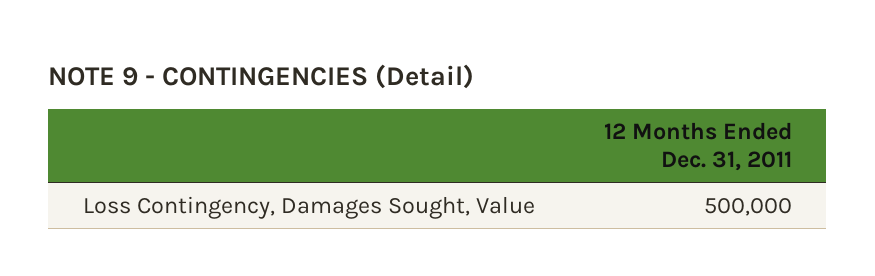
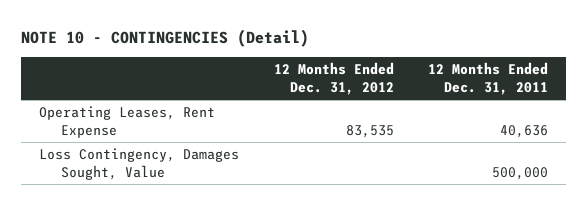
[48,64,475,90] NOTE 9 - CONTINGENCIES (Detail) -> [21,28,310,47] NOTE 10 - CONTINGENCIES (Detail)
none -> [273,61,394,95] 12 Months Ended Dec. 31, 2012
none -> [38,106,215,139] Operating Leases, Rent Expense

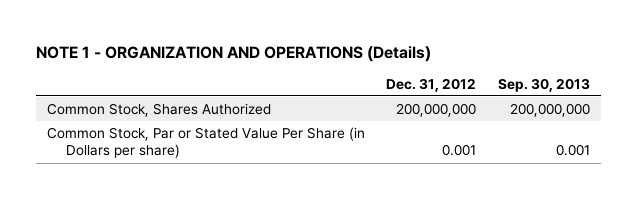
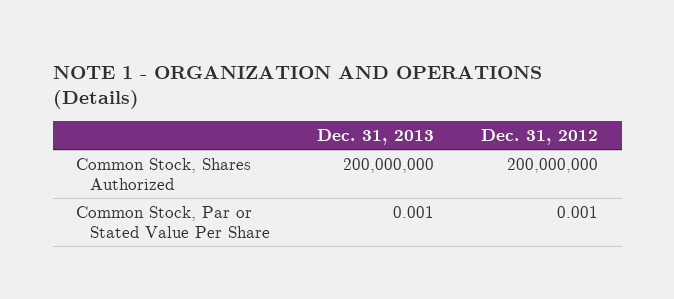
[497,77,590,92] Sep. 30, 2013 -> none
none -> [317,129,435,146] Dec. 31, 2013
[47,127,366,159] Common Stock, Par or Stated Value Per Share (in Dollars per share) -> [76,205,271,238] Common Stock, Par or Stated Value Per Share

